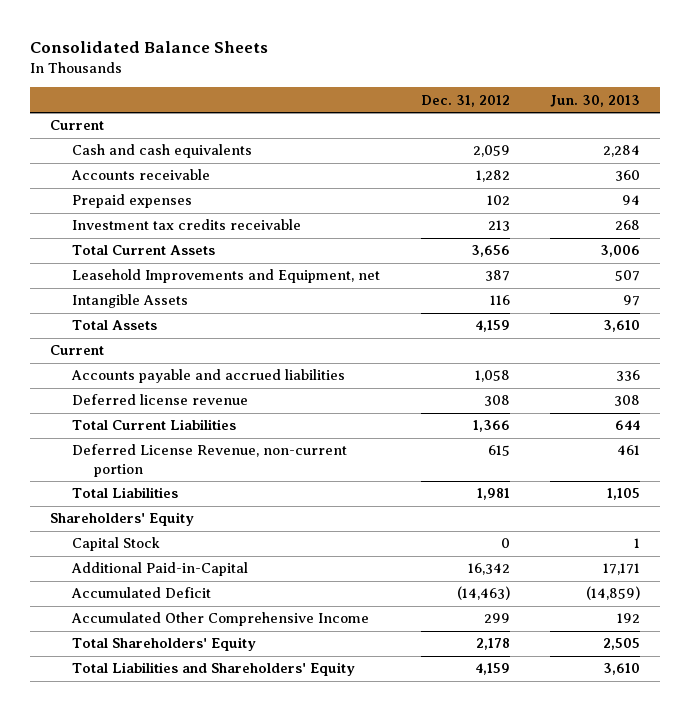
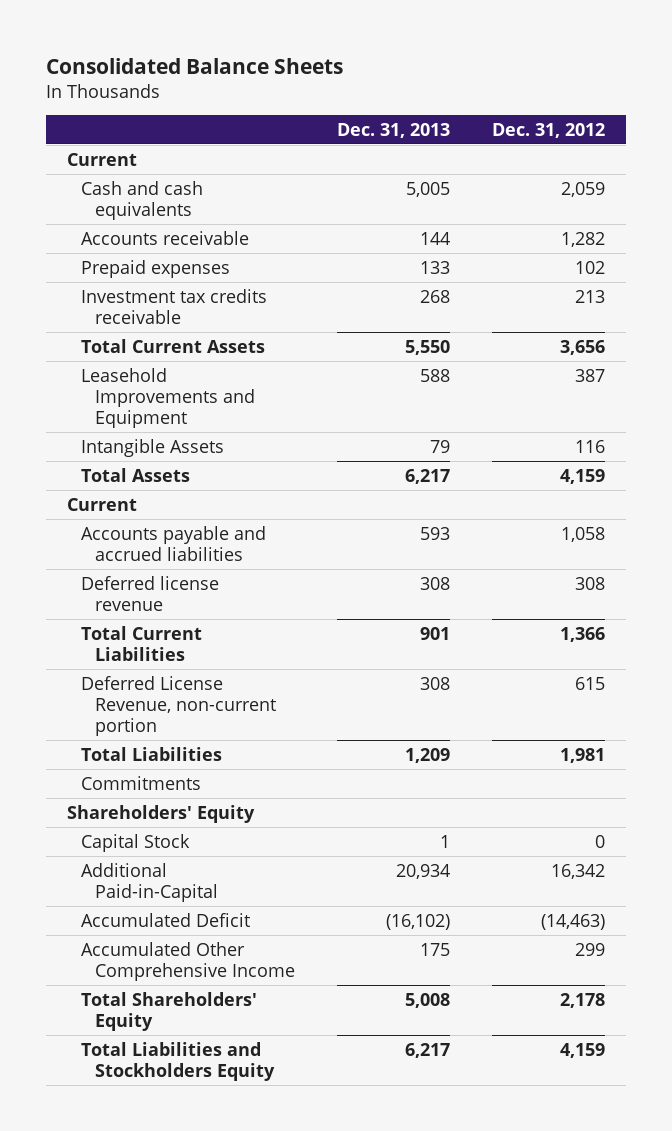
[550,94,641,107] Jun. 30, 2013 -> none
none -> [336,122,450,138] Dec. 31, 2013
[72,269,381,284] Leasehold Improvements and Equipment, net -> [81,367,255,429] Leasehold Improvements and Equipment
none -> [81,775,202,790] Commitments
[72,662,356,677] Total Liabilities and Shareholders' Equity -> [81,1041,275,1081] Total Liabilities and Stockholders Equity

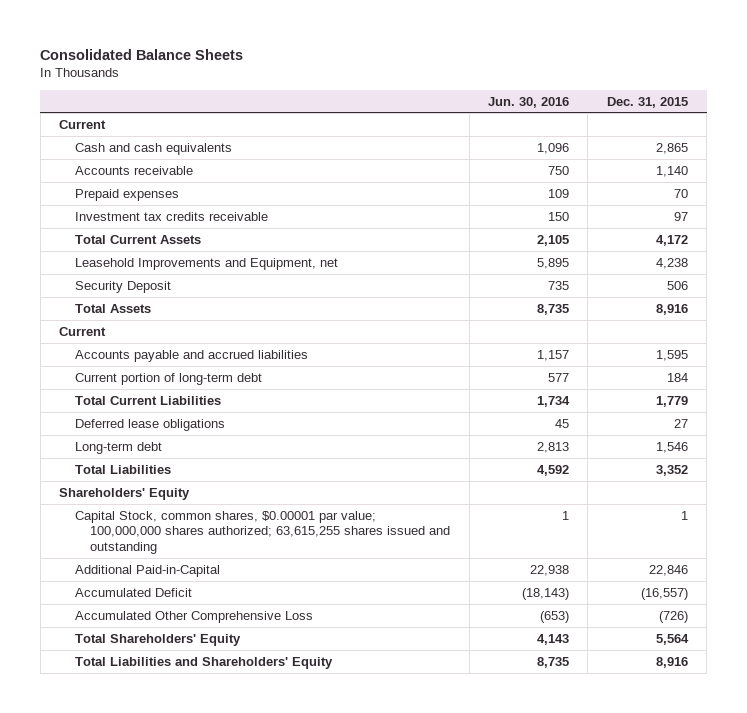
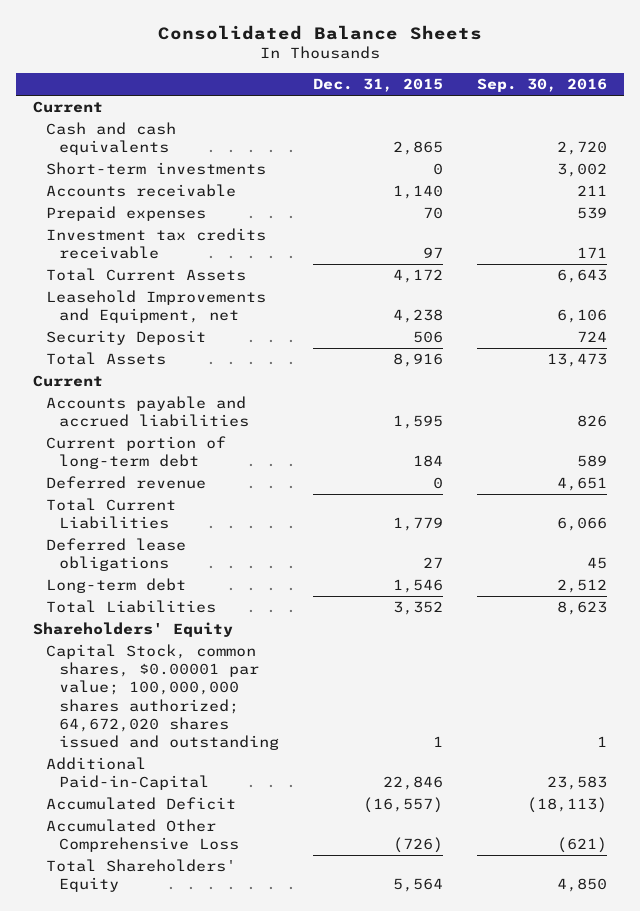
[488,96,570,108] Jun. 30, 2016 -> none
none -> [476,78,607,93] Sep. 30, 2016
none -> [46,162,267,176] Short-term investments
none -> [46,476,207,490] Deferred revenue
[74,510,451,554] Capital Stock, common shares, $0.00001 par value; 100,000,000 shares authorized; 63,615,255 shares issued and outstanding -> [46,644,280,750] Capital Stock, common shares, $0.00001 par value; 100,000,000 shares authorized; 64,672,020 shares issued and outstanding
[74,656,333,669] Total Liabilities and Shareholders' Equity -> none

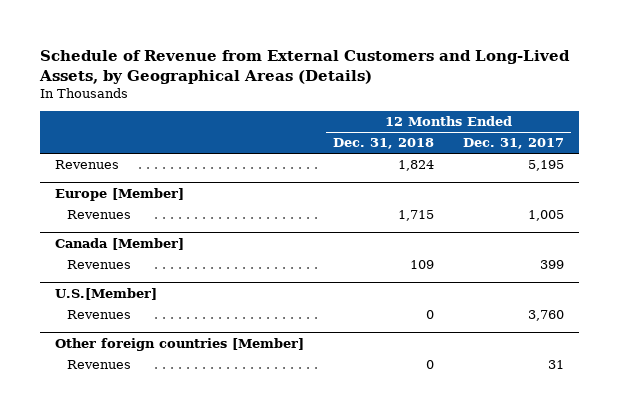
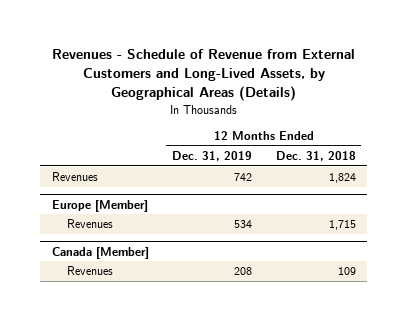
[39,49,571,84] Schedule of Revenue from External Customers and Long-Lived Assets, by Geographical Areas (Details) -> [51,49,355,102] Revenues - Schedule of Revenue from External Customers and Long-Lived Assets, by Geographical Areas (Details)
[463,138,565,150] Dec. 31, 2017 -> none
none -> [172,150,253,161] Dec. 31, 2019
[54,287,157,300] U.S.[Member] -> none
[66,310,131,320] Revenues -> none
[54,337,304,351] Other foreign countries [Member] -> none
[66,360,131,370] Revenues -> none

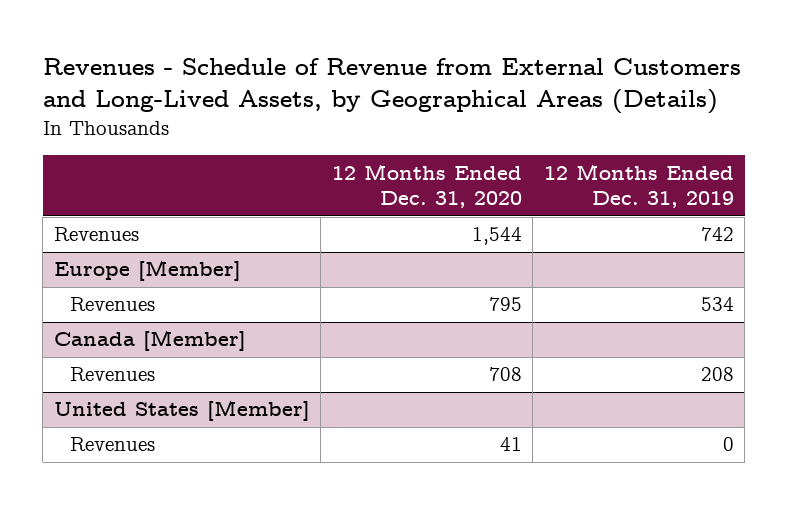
[275,150,356,161] Dec. 31, 2018 -> none
none -> [331,163,522,209] 12 Months Ended Dec. 31, 2020
none -> [53,400,310,422] United States [Member]
none -> [70,437,156,452] Revenues

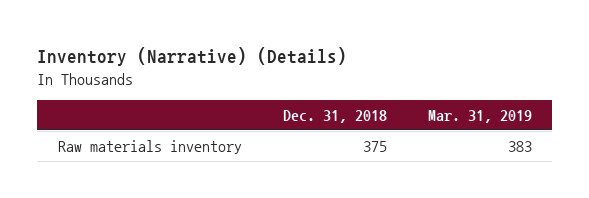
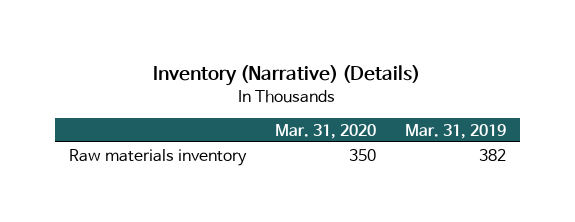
[282,109,387,123] Dec. 31, 2018 -> none
none -> [274,123,376,139] Mar. 31, 2020
[507,141,532,153] 383 -> [478,148,506,161] 382

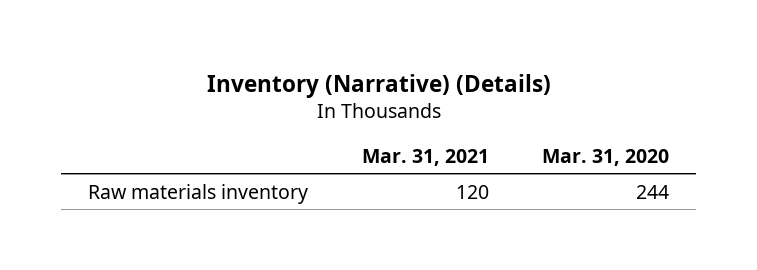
[404,123,506,139] Mar. 31, 2019 -> none
none -> [361,148,489,166] Mar. 31, 2021
[348,148,376,161] 350 -> [636,184,670,199] 244

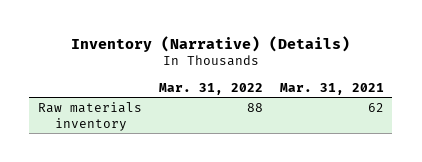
[542,148,670,166] Mar. 31, 2020 -> none
none -> [158,82,263,95] Mar. 31, 2022
[455,184,489,199] 120 -> [367,102,384,112] 62

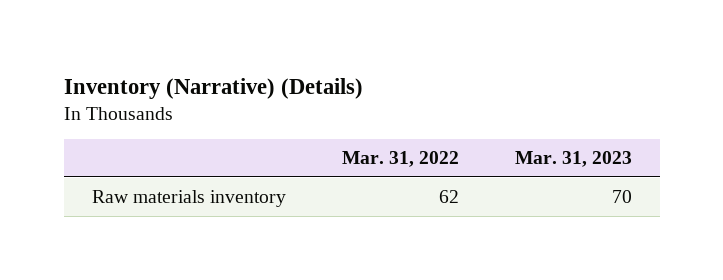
[279,82,384,95] Mar. 31, 2021 -> none
none -> [514,151,632,168] Mar. 31, 2023
[246,102,263,112] 88 -> [438,190,459,204] 62

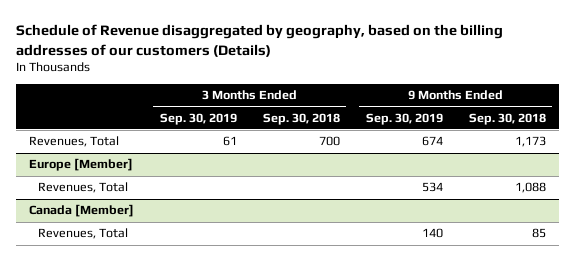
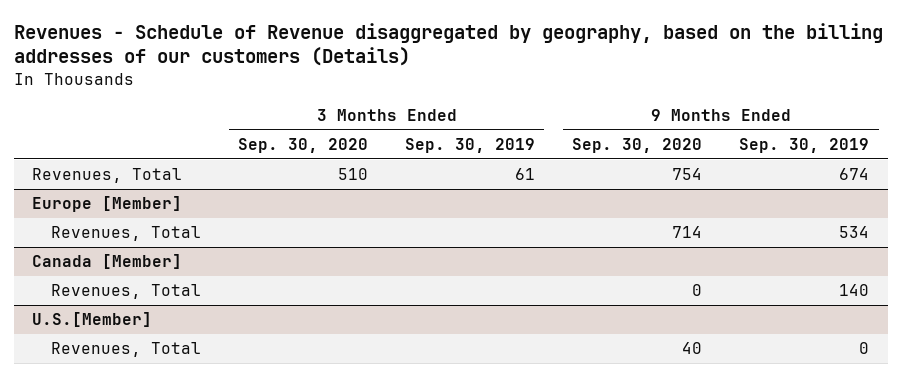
[16,24,504,57] Schedule of Revenue disaggregated by geography, based on the billing addresses of our customers (Details) -> [13,22,883,67] Revenues - Schedule of Revenue disaggregated by geography, based on the billing addresses of our customers (Details)
[262,112,340,125] Sep. 30, 2018 -> none
[468,112,546,125] Sep. 30, 2018 -> none
none -> [237,137,368,153] Sep. 30, 2020
none -> [572,137,703,153] Sep. 30, 2020
none -> [32,312,153,328] U.S.[Member]
none -> [50,342,201,358] Revenues, Total

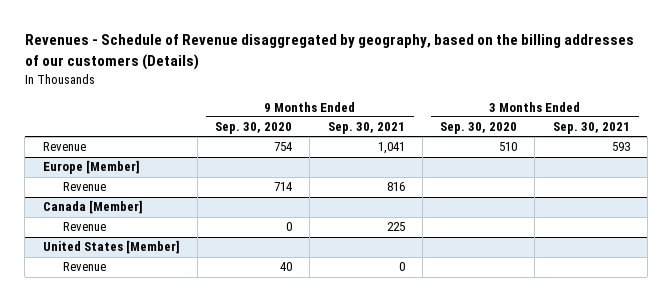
[405,137,536,153] Sep. 30, 2019 -> none
[739,137,870,153] Sep. 30, 2019 -> none
none -> [327,122,405,135] Sep. 30, 2021
none -> [552,122,630,135] Sep. 30, 2021
[32,168,183,184] Revenues, Total -> [42,142,86,152] Revenue
[50,226,201,242] Revenues, Total -> [63,182,107,192] Revenue
[50,284,201,300] Revenues, Total -> [63,222,107,232] Revenue
[32,312,153,328] U.S.[Member] -> [42,240,180,255] United States [Member]
[50,342,201,358] Revenues, Total -> [63,262,107,272] Revenue

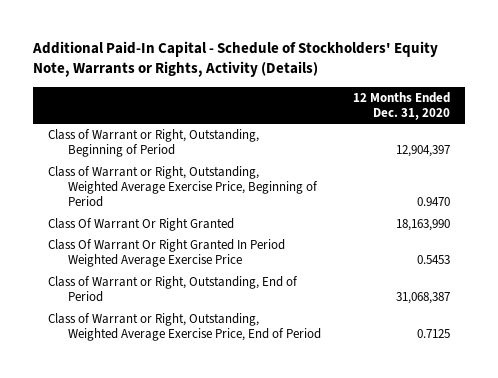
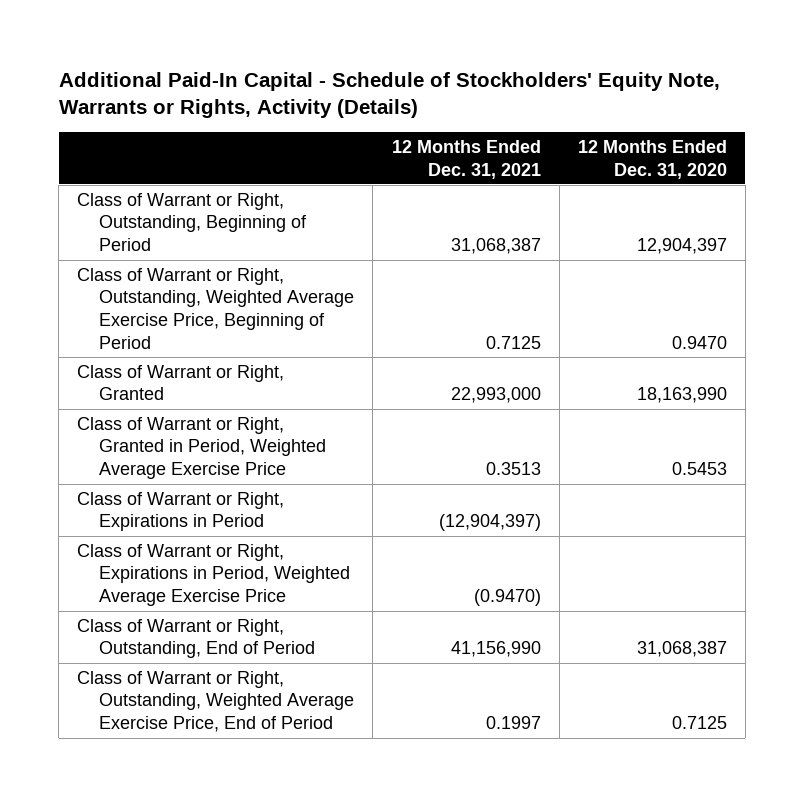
none -> [391,139,541,179] 12 Months Ended Dec. 31, 2021
[48,218,235,232] Class Of Warrant Or Right Granted -> [77,364,285,401] Class of Warrant or Right, Granted
[48,239,286,268] Class Of Warrant Or Right Granted In Period Weighted Average Exercise Price -> [77,416,327,480] Class of Warrant or Right, Granted in Period, Weighted Average Exercise Price
none -> [77,491,285,532] Class of Warrant or Right, Expirations in Period
none -> [77,543,351,607] Class of Warrant or Right, Expirations in Period, Weighted Average Exercise Price

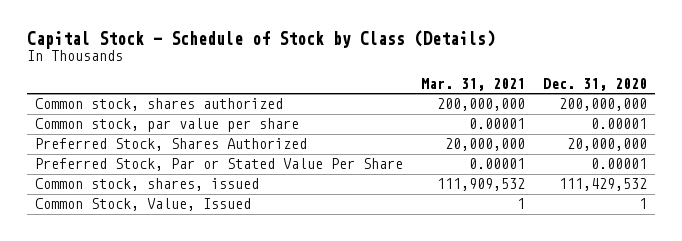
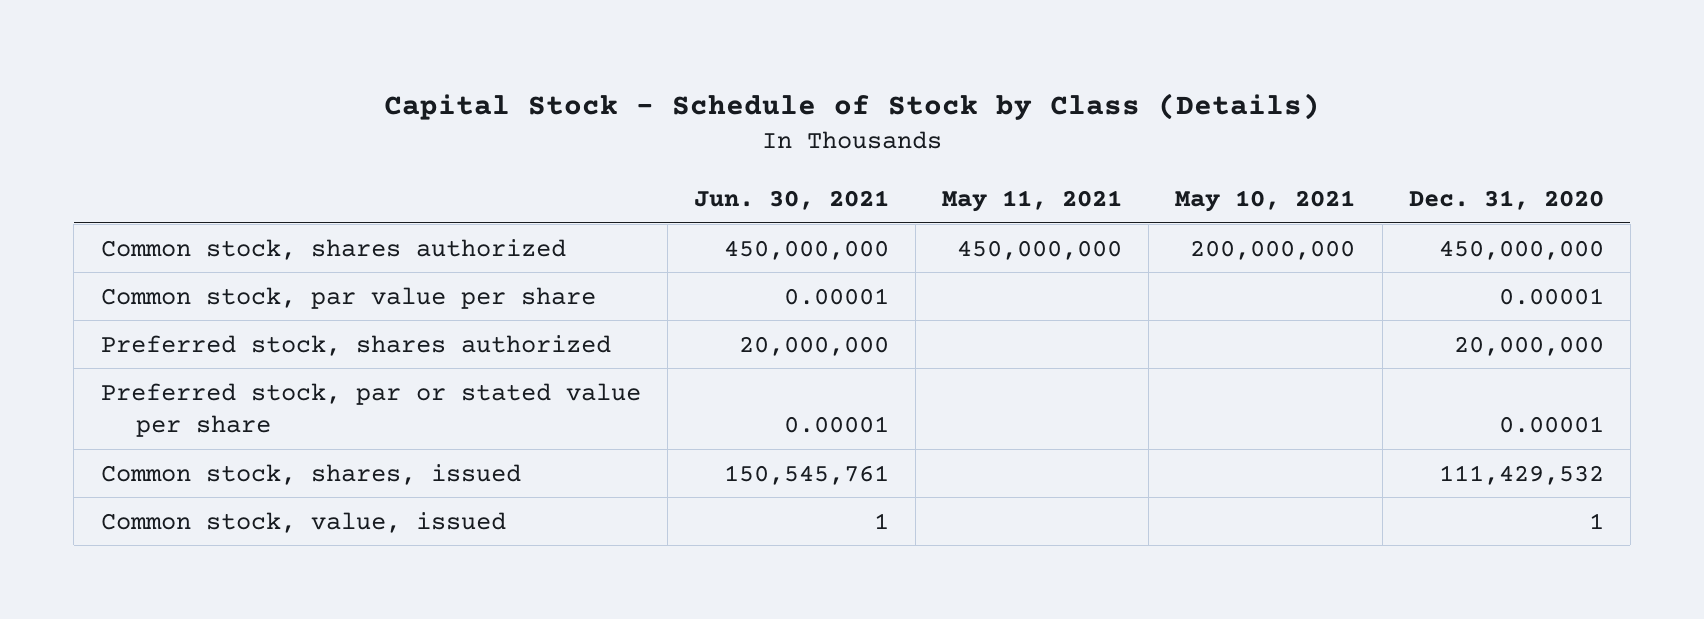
[421,77,526,91] Mar. 31, 2021 -> none
none -> [693,189,889,210] Jun. 30, 2021
none -> [942,189,1123,212] May 11, 2021
none -> [1175,189,1356,212] May 10, 2021
[558,98,647,112] 200,000,000 -> [1438,239,1604,260] 450,000,000
[35,138,308,152] Preferred Stock, Shares Authorized -> [100,334,611,356] Preferred stock, shares authorized
[35,158,404,172] Preferred Stock, Par or Stated Value Per Share -> [100,382,641,438] Preferred stock, par or stated value per share
[35,198,252,212] Common Stock, Value, Issued -> [100,511,506,533] Common stock, value, issued

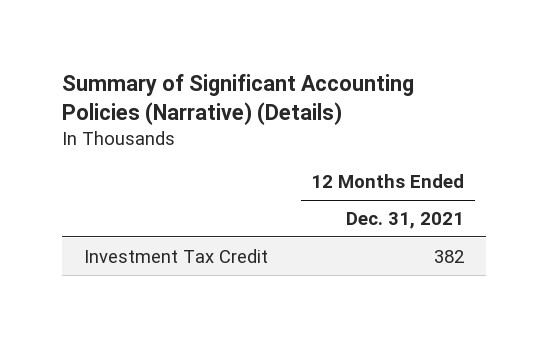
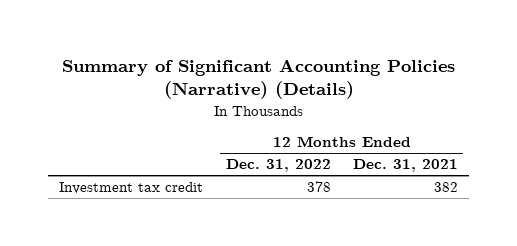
none -> [225,159,331,173] Dec. 31, 2022
[84,248,269,263] Investment Tax Credit -> [59,182,204,195] Investment tax credit

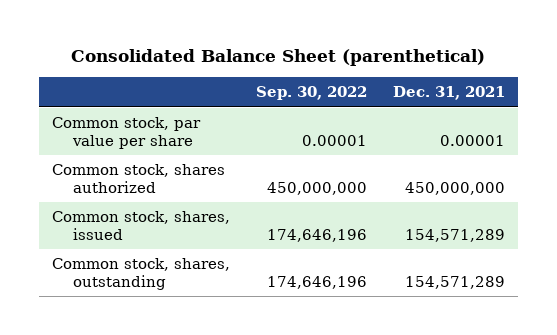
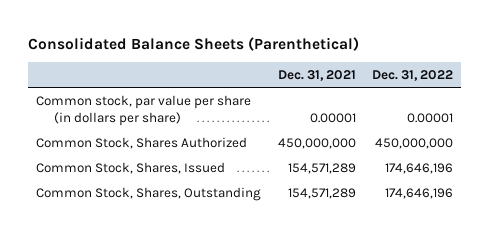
[71,49,486,67] Consolidated Balance Sheet (parenthetical) -> [27,36,359,51] Consolidated Balance Sheets (Parenthetical)
[255,86,367,101] Sep. 30, 2022 -> none
none -> [372,69,454,81] Dec. 31, 2022
[52,117,202,149] Common stock, par value per share -> [36,94,252,126] Common stock, par value per share (in dollars per share)
[52,164,226,193] Common stock, shares authorized -> [36,136,248,149] Common Stock, Shares Authorized
[52,211,231,240] Common stock, shares, issued -> [36,161,226,174] Common Stock, Shares, Issued
[52,258,231,290] Common stock, shares, outstanding -> [36,186,262,201] Common Stock, Shares, Outstanding

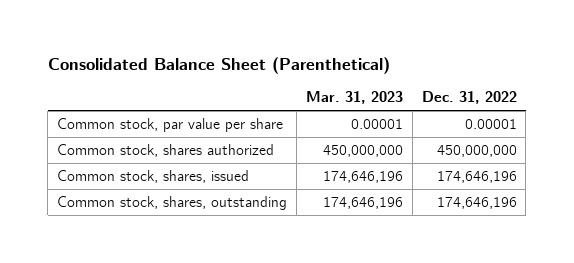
[27,36,359,51] Consolidated Balance Sheets (Parenthetical) -> [47,57,390,75] Consolidated Balance Sheet (Parenthetical)
[277,69,356,81] Dec. 31, 2021 -> none
none -> [305,91,403,105] Mar. 31, 2023
[36,94,252,126] Common stock, par value per share (in dollars per share) -> [57,117,284,132] Common stock, par value per share
[36,136,248,149] Common Stock, Shares Authorized -> [57,143,275,157] Common stock, shares authorized
[36,161,226,174] Common Stock, Shares, Issued -> [57,169,250,183] Common stock, shares, issued
[36,186,262,201] Common Stock, Shares, Outstanding -> [57,195,288,210] Common stock, shares, outstanding

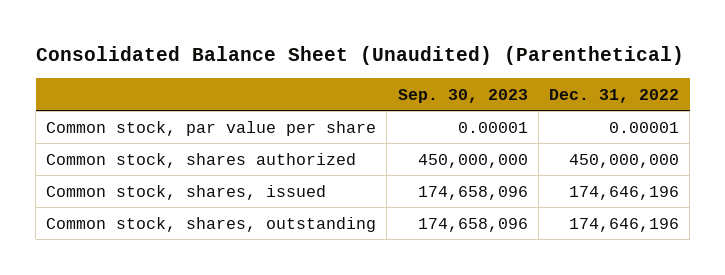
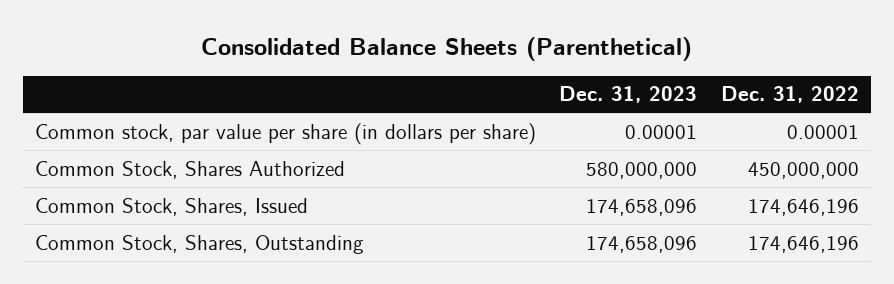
[35,46,684,66] Consolidated Balance Sheet (Unaudited) (Parenthetical) -> [200,36,692,61] Consolidated Balance Sheets (Parenthetical)
[397,88,528,103] Sep. 30, 2023 -> none
none -> [559,86,698,104] Dec. 31, 2023
[46,120,377,136] Common stock, par value per share -> [34,122,536,145] Common stock, par value per share (in dollars per share)
[46,152,357,168] Common stock, shares authorized -> [34,160,345,179] Common Stock, Shares Authorized
[46,184,327,200] Common stock, shares, issued -> [34,197,308,216] Common Stock, Shares, Issued
[46,216,377,232] Common stock, shares, outstanding -> [34,234,364,254] Common Stock, Shares, Outstanding

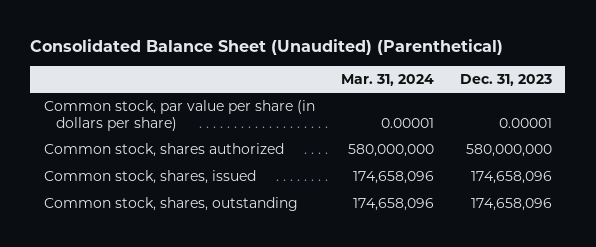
[200,36,692,61] Consolidated Balance Sheets (Parenthetical) -> [30,38,504,55] Consolidated Balance Sheet (Unaudited) (Parenthetical)
[721,86,860,104] Dec. 31, 2022 -> none
none -> [340,73,434,86] Mar. 31, 2024
[34,160,345,179] Common Stock, Shares Authorized -> [43,143,284,158] Common stock, shares authorized
[34,197,308,216] Common Stock, Shares, Issued -> [43,170,256,185] Common stock, shares, issued
[34,234,364,254] Common Stock, Shares, Outstanding -> [43,197,298,212] Common stock, shares, outstanding

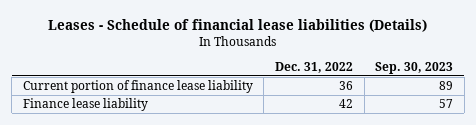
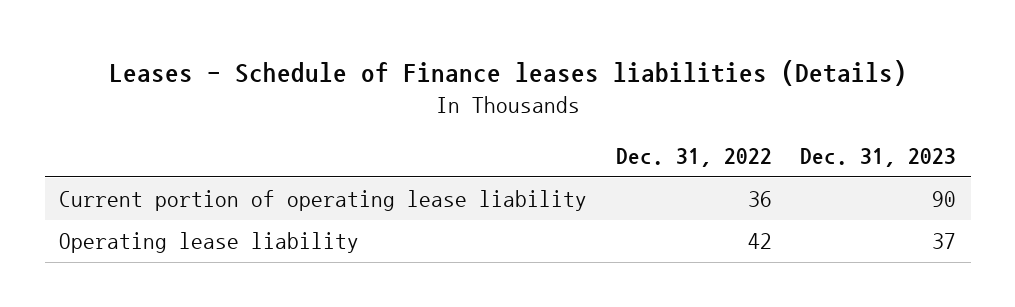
[48,19,428,33] Leases - Schedule of financial lease liabilities (Details) -> [108,59,907,86] Leases - Schedule of Finance leases liabilities (Details)
[375,62,454,75] Sep. 30, 2023 -> none
none -> [800,148,957,168] Dec. 31, 2023
[22,80,253,94] Current portion of finance lease liability -> [59,190,588,212] Current portion of operating lease liability
[22,98,148,112] Finance lease liability -> [59,232,360,254] Operating lease liability

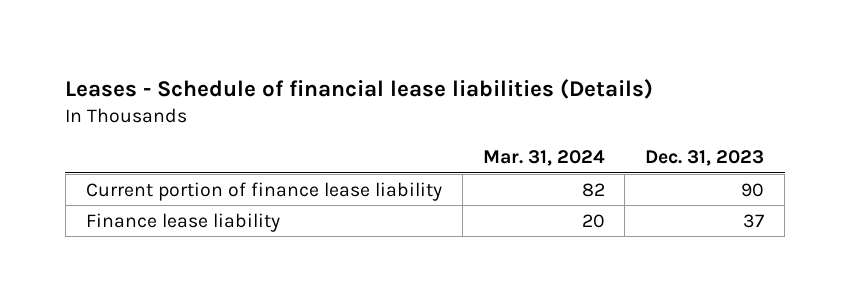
[108,59,907,86] Leases - Schedule of Finance leases liabilities (Details) -> [65,78,654,99] Leases - Schedule of financial lease liabilities (Details)
[615,148,772,168] Dec. 31, 2022 -> none
none -> [482,150,605,167] Mar. 31, 2024
[59,190,588,212] Current portion of operating lease liability -> [85,181,442,201] Current portion of finance lease liability
[59,232,360,254] Operating lease liability -> [85,212,280,232] Finance lease liability

